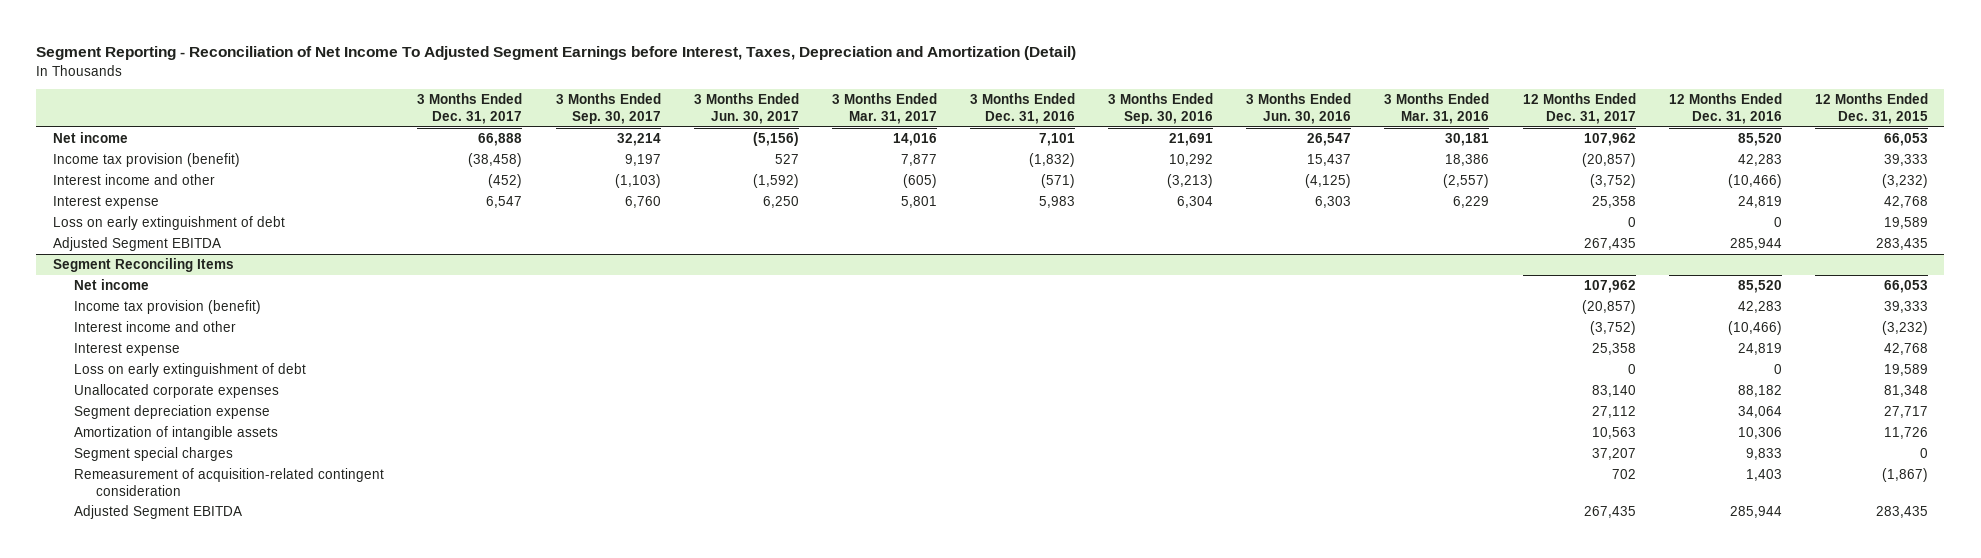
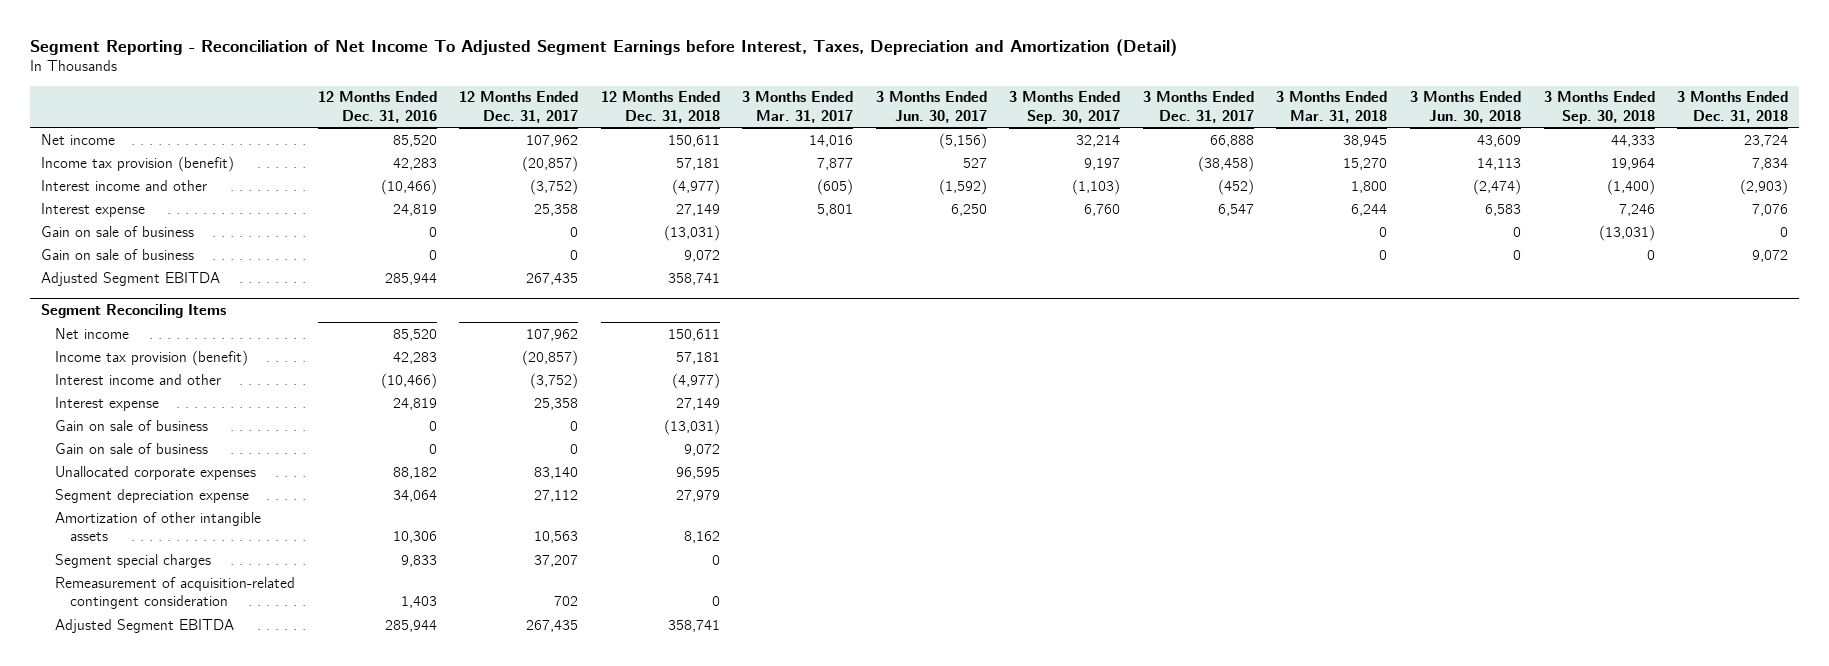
[970,93,1076,124] 3 Months Ended Dec. 31, 2016 -> none
[1108,93,1214,124] 3 Months Ended Sep. 30, 2016 -> none
[1246,93,1352,124] 3 Months Ended Jun. 30, 2016 -> none
[1384,93,1490,124] 3 Months Ended Mar. 31, 2016 -> none
[1814,93,1928,124] 12 Months Ended Dec. 31, 2015 -> none
none -> [600,91,720,123] 12 Months Ended Dec. 31, 2018
none -> [1276,91,1388,123] 3 Months Ended Mar. 31, 2018
none -> [1409,91,1521,123] 3 Months Ended Jun. 30, 2018
none -> [1543,91,1655,124] 3 Months Ended Sep. 30, 2018
none -> [1677,91,1789,123] 3 Months Ended Dec. 31, 2018
none -> [40,225,194,237] Gain on sale of business
[52,216,285,231] Loss on early extinguishment of debt -> [40,248,194,260] Gain on sale of business
none -> [55,419,209,431] Gain on sale of business
[74,363,307,378] Loss on early extinguishment of debt -> [55,442,209,454] Gain on sale of business
[74,426,279,441] Amortization of intangible assets -> [55,511,262,541] Amortization of other intangible assets

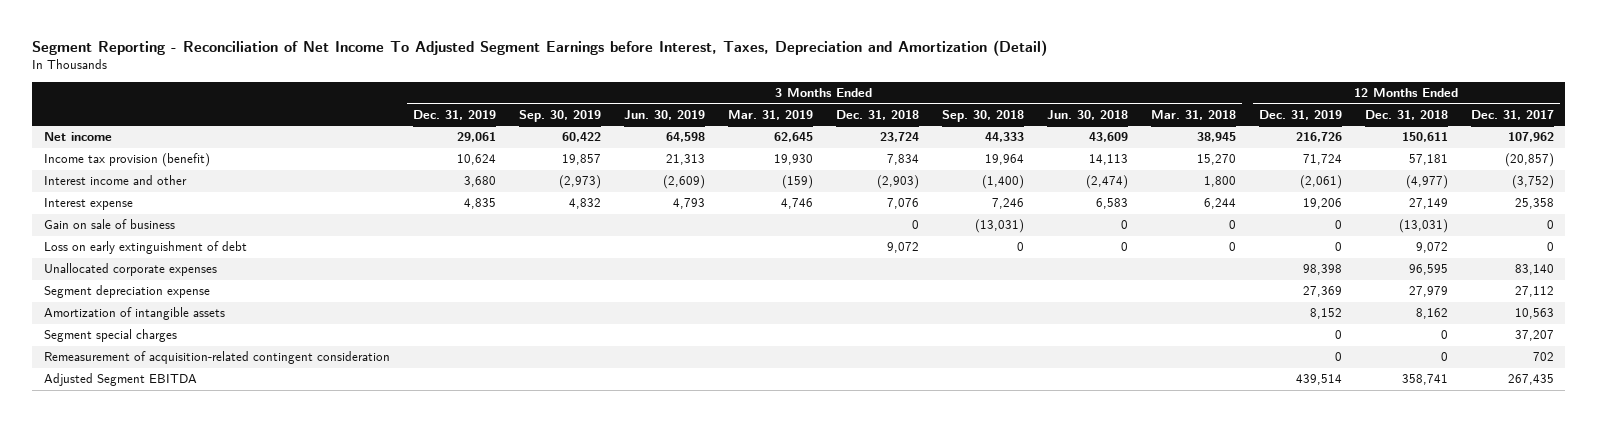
[317,91,437,123] 12 Months Ended Dec. 31, 2016 -> none
[742,91,854,123] 3 Months Ended Mar. 31, 2017 -> none
[875,91,987,123] 3 Months Ended Jun. 30, 2017 -> none
[1009,91,1121,124] 3 Months Ended Sep. 30, 2017 -> none
[1142,91,1254,123] 3 Months Ended Dec. 31, 2017 -> none
none -> [412,110,496,121] Dec. 31, 2019
none -> [518,110,601,123] Sep. 30, 2019
none -> [623,110,705,121] Jun. 30, 2019
none -> [727,110,813,121] Mar. 31, 2019
none -> [1258,110,1342,121] Dec. 31, 2019
[40,271,220,286] Adjusted Segment EBITDA -> none
[40,303,226,318] Segment Reconciling Items -> none
[55,327,130,339] Net income -> none
[55,349,249,366] Income tax provision (benefit) -> none
[55,373,222,385] Interest income and other -> none
[55,396,160,411] Interest expense -> none
[55,419,209,431] Gain on sale of business -> none
[55,442,209,454] Gain on sale of business -> none
[40,248,194,260] Gain on sale of business -> [43,241,247,255] Loss on early extinguishment of debt
[55,511,262,541] Amortization of other intangible assets -> [43,307,225,321] Amortization of intangible assets

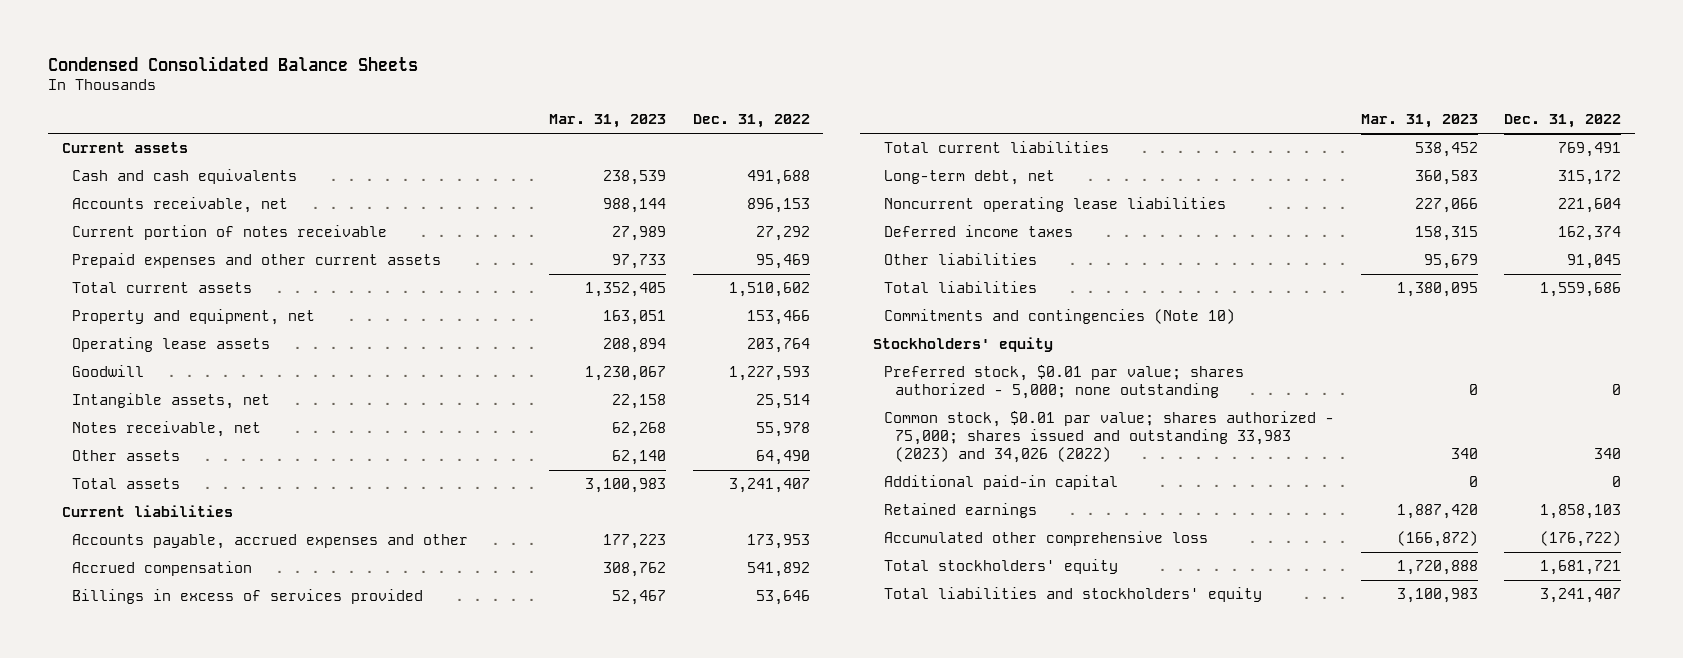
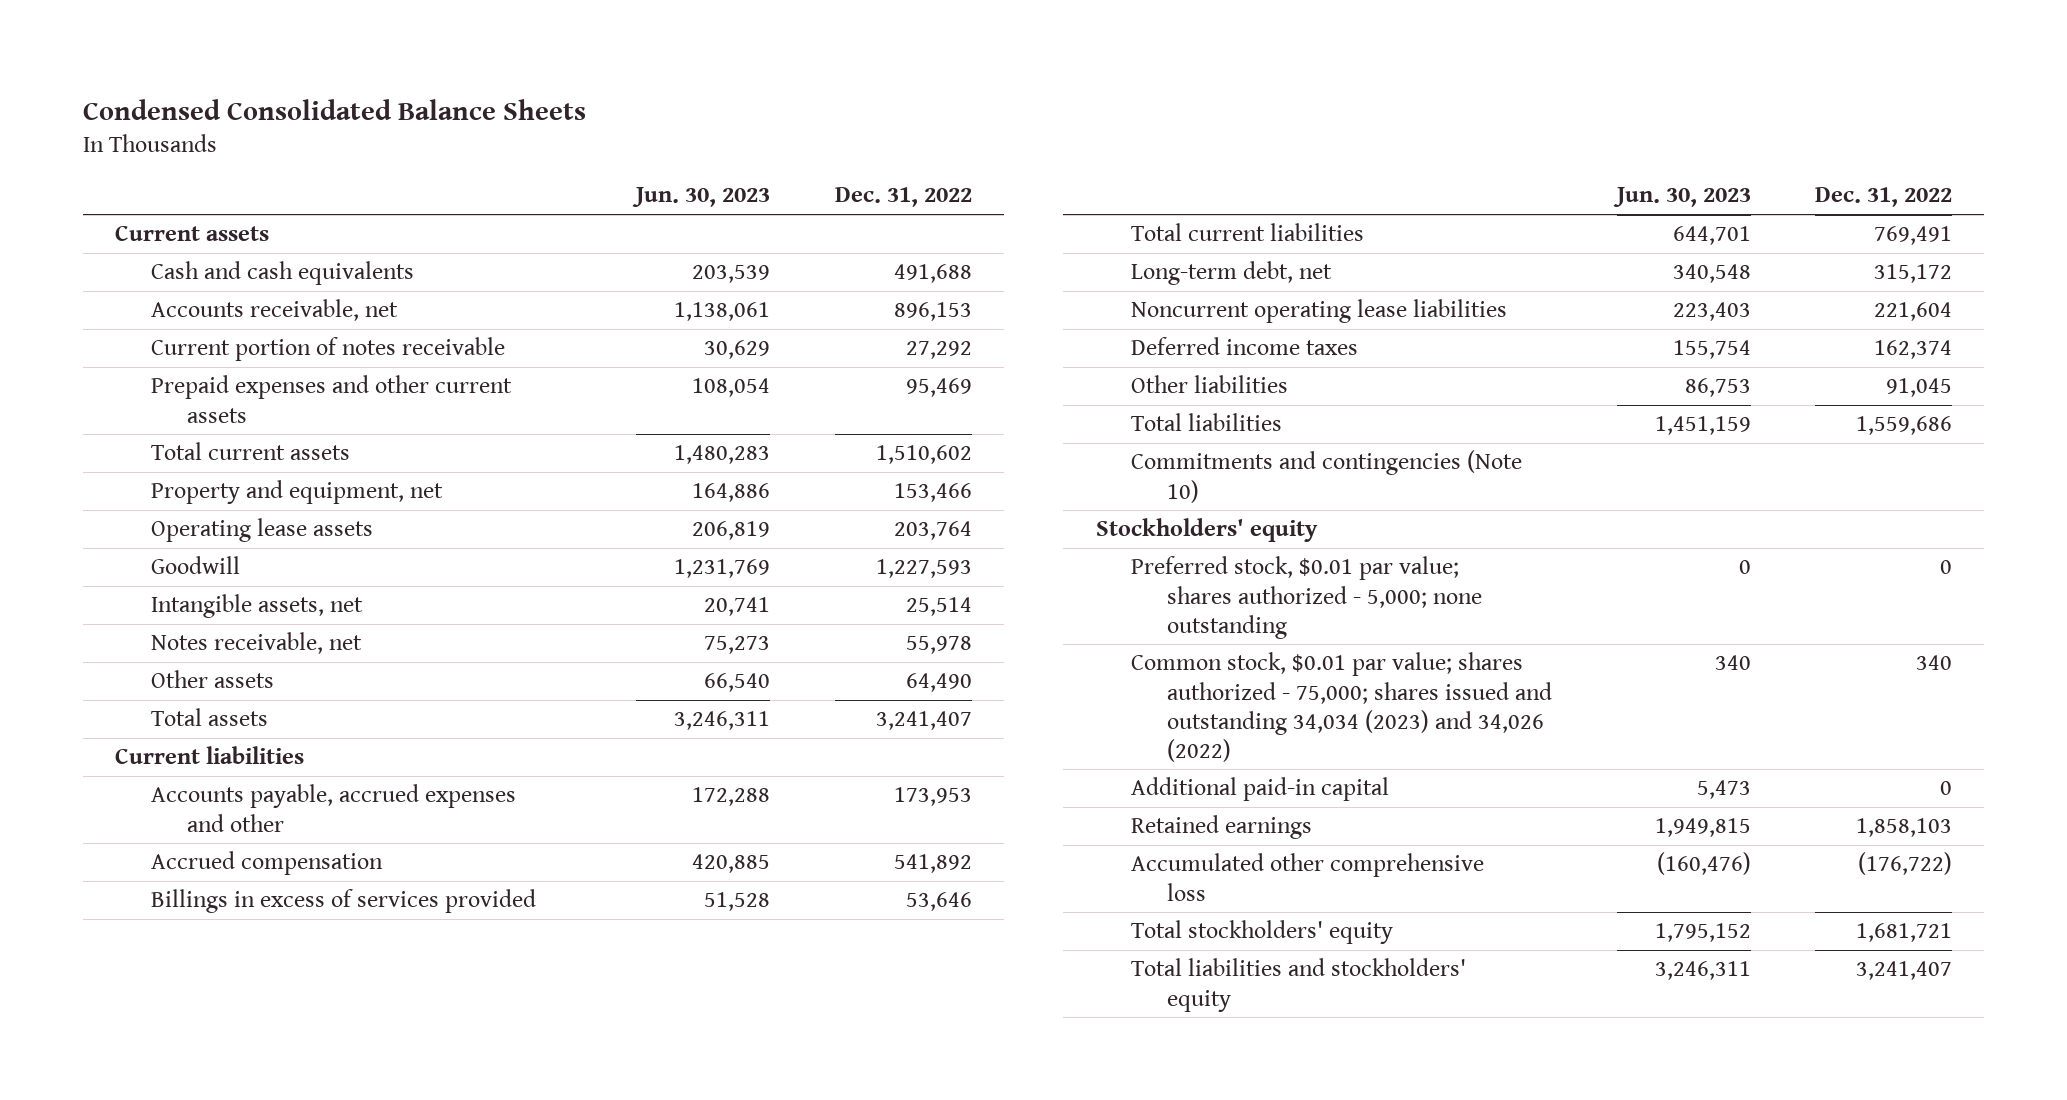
[549,114,667,129] Mar. 31, 2023 -> none
none -> [632,187,771,208] Jun. 30, 2023
[883,411,1334,464] Common stock, $0.01 par value; shares authorized - 75,000; shares issued and outstanding 33,983 (2023) and 34,026 (2022) -> [1131,652,1553,762] Common stock, $0.01 par value; shares authorized - 75,000; shares issued and outstanding 34,034 (2023) and 34,026 (2022)

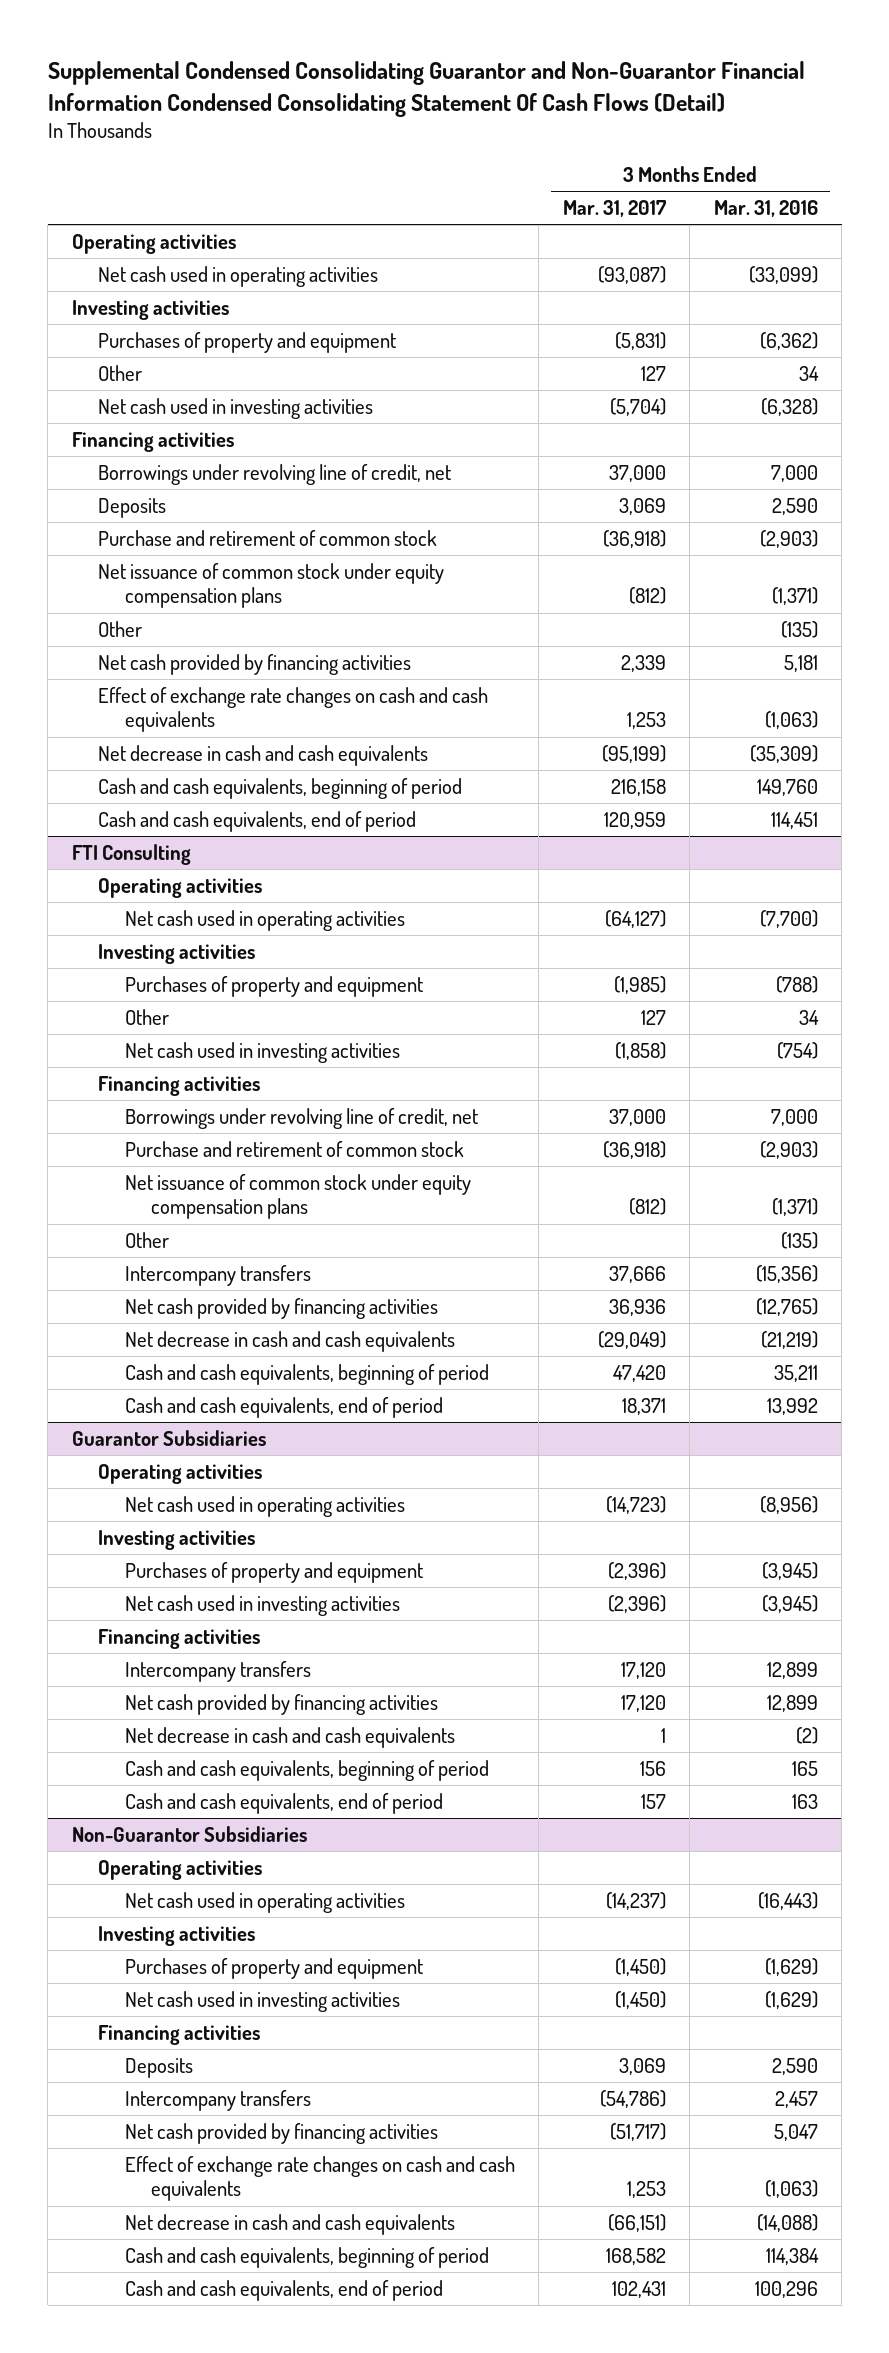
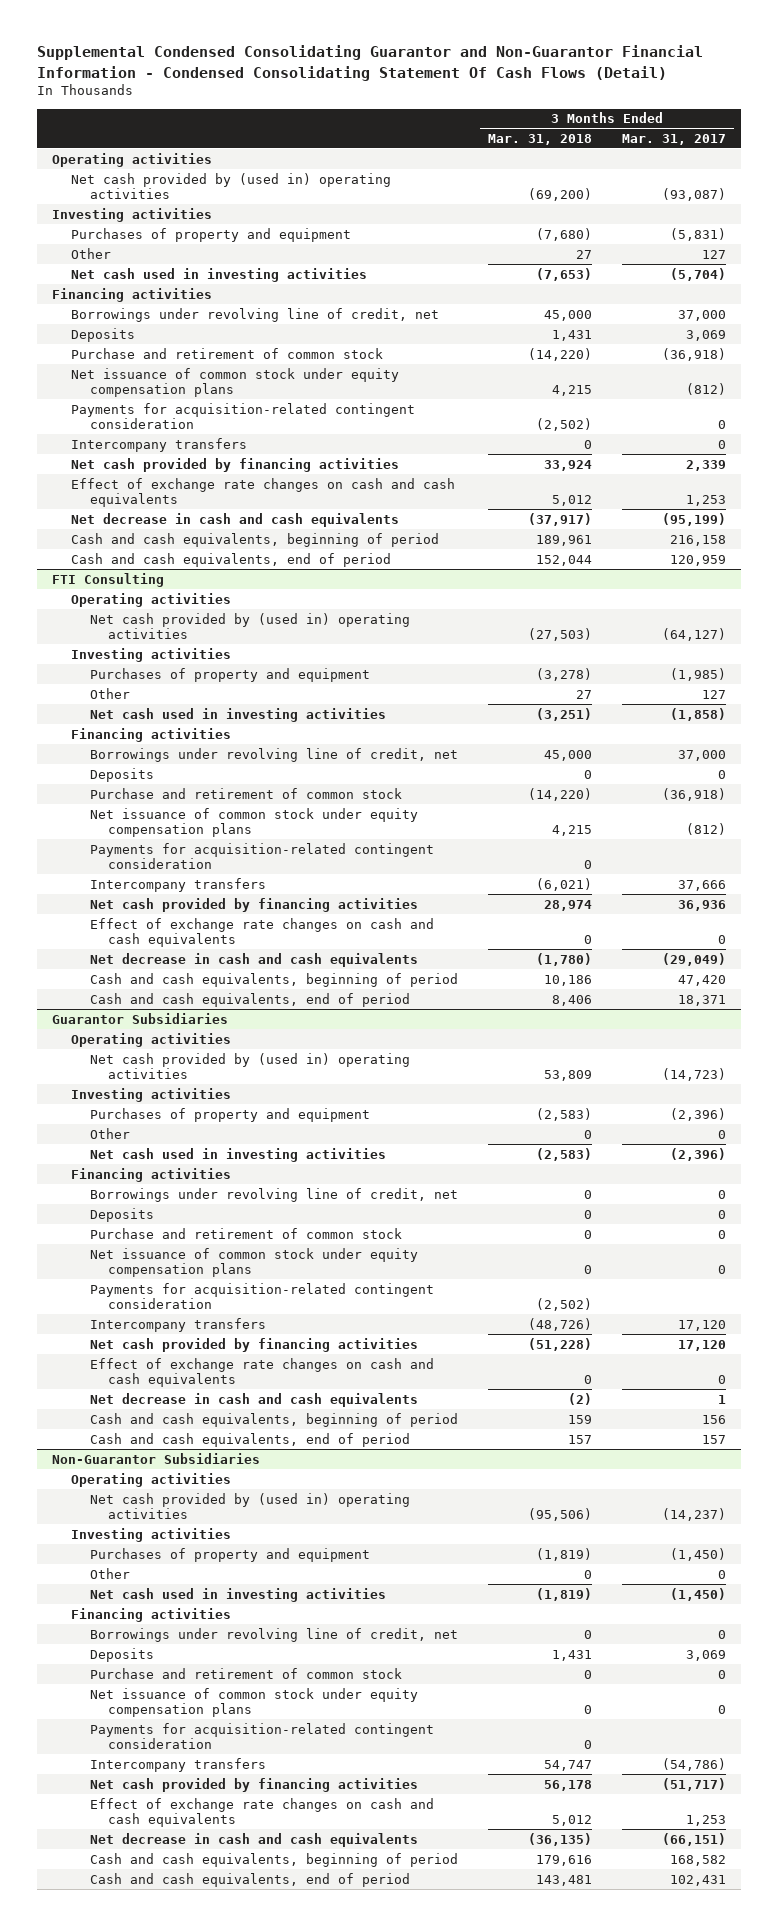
[47,61,805,117] Supplemental Condensed Consolidating Guarantor and Non-Guarantor Financial Information Condensed Consolidating Statement Of Cash Flows (Detail) -> [36,45,703,81] Supplemental Condensed Consolidating Guarantor and Non-Guarantor Financial Information - Condensed Consolidating Statement Of Cash Flows (Detail)
[713,200,818,218] Mar. 31, 2016 -> none
none -> [487,133,592,145] Mar. 31, 2018
[98,265,379,287] Net cash used in operating activities -> [70,172,391,199] Net cash provided by (used in) operating activities
[98,620,143,637] Other -> none
none -> [70,402,415,429] Payments for acquisition-related contingent consideration
none -> [70,437,247,452] Intercompany transfers
[124,909,405,931] Net cash used in operating activities -> [89,612,410,639] Net cash provided by (used in) operating activities
none -> [89,767,154,782] Deposits
[124,1231,169,1248] Other -> none
none -> [89,842,434,869] Payments for acquisition-related contingent consideration
none -> [89,917,434,947] Effect of exchange rate changes on cash and cash equivalents
[124,1495,405,1517] Net cash used in operating activities -> [89,1052,410,1079] Net cash provided by (used in) operating activities
none -> [89,1127,130,1139] Other
none -> [89,1187,458,1202] Borrowings under revolving line of credit, net
none -> [89,1207,154,1222] Deposits
none -> [89,1227,402,1239] Purchase and retirement of common stock
none -> [89,1247,418,1277] Net issuance of common stock under equity compensation plans
none -> [89,1282,434,1309] Payments for acquisition-related contingent consideration
none -> [89,1357,434,1387] Effect of exchange rate changes on cash and cash equivalents
[124,1891,405,1913] Net cash used in operating activities -> [89,1492,410,1519] Net cash provided by (used in) operating activities
none -> [89,1567,130,1579] Other
none -> [89,1627,458,1642] Borrowings under revolving line of credit, net
none -> [89,1667,402,1679] Purchase and retirement of common stock
none -> [89,1687,418,1717] Net issuance of common stock under equity compensation plans
none -> [89,1722,434,1749] Payments for acquisition-related contingent consideration

